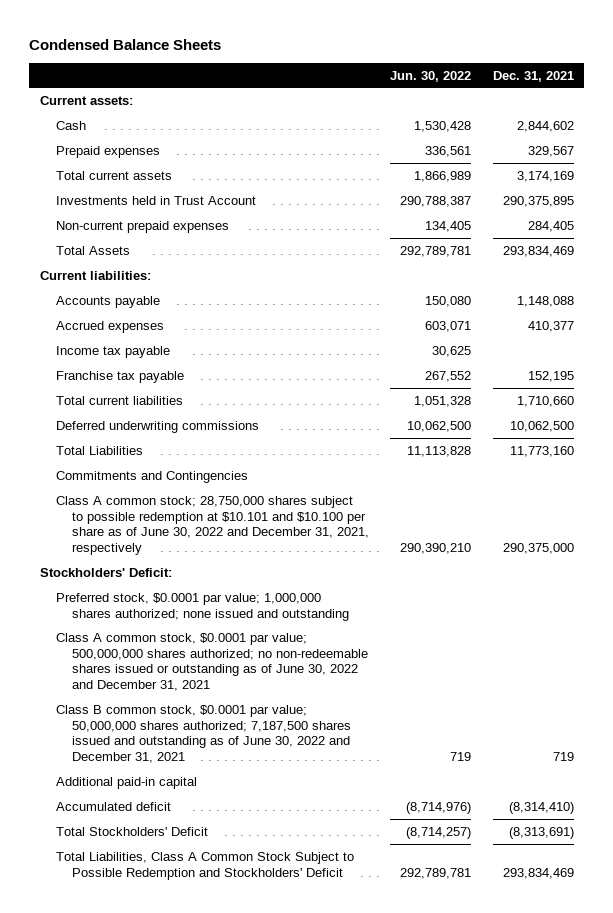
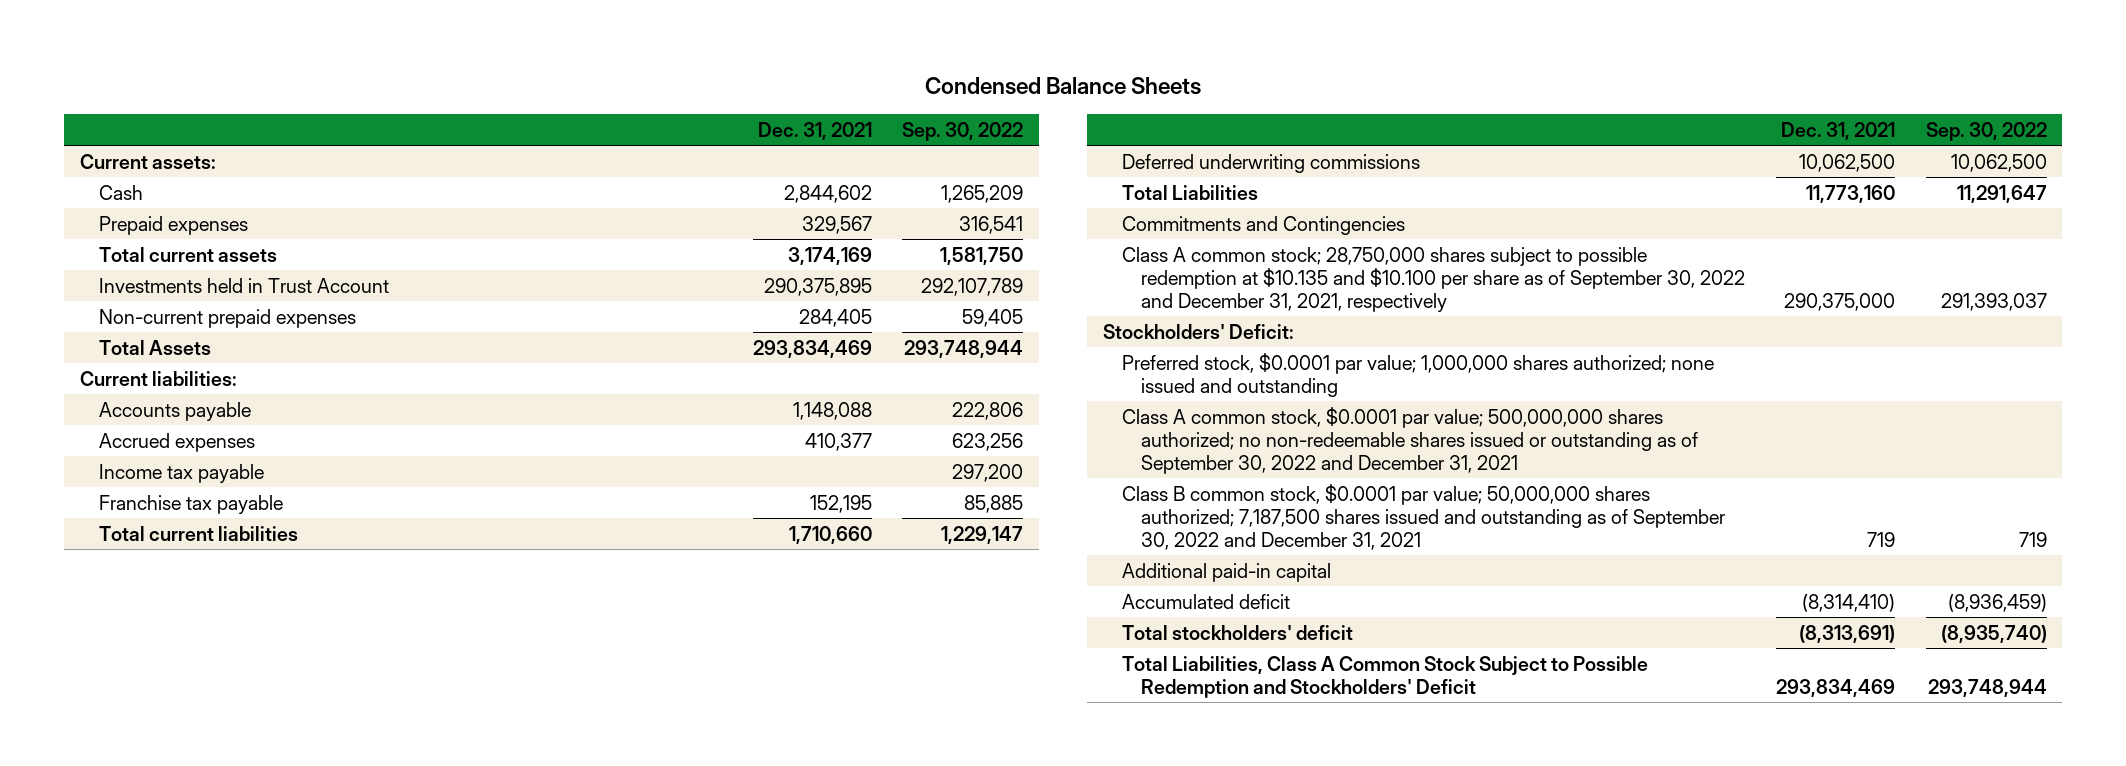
[390,70,472,82] Jun. 30, 2022 -> none
none -> [902,121,1024,141] Sep. 30, 2022
[56,495,370,556] Class A common stock; 28,750,000 shares subject to possible redemption at $10.101 and $10.100 per share as of June 30, 2022 and December 31, 2021, respectively -> [1121,246,1746,312] Class A common stock; 28,750,000 shares subject to possible redemption at $10.135 and $10.100 per share as of September 30, 2022 and December 31, 2021, respectively
[56,632,369,692] Class A common stock, $0.0001 par value; 500,000,000 shares authorized; no non-redeemable shares issued or outstanding as of June 30, 2022 and December 31, 2021 -> [1121,406,1699,474] Class A common stock, $0.0001 par value; 500,000,000 shares authorized; no non-redeemable shares issued or outstanding as of September 30, 2022 and December 31, 2021
[56,704,352,764] Class B common stock, $0.0001 par value; 50,000,000 shares authorized; 7,187,500 shares issued and outstanding as of June 30, 2022 and December 31, 2021 -> [1121,483,1726,550] Class B common stock, $0.0001 par value; 50,000,000 shares authorized; 7,187,500 shares issued and outstanding as of September 30, 2022 and December 31, 2021
[56,826,209,836] Total Stockholders' Deficit -> [1121,624,1353,640] Total stockholders' deficit

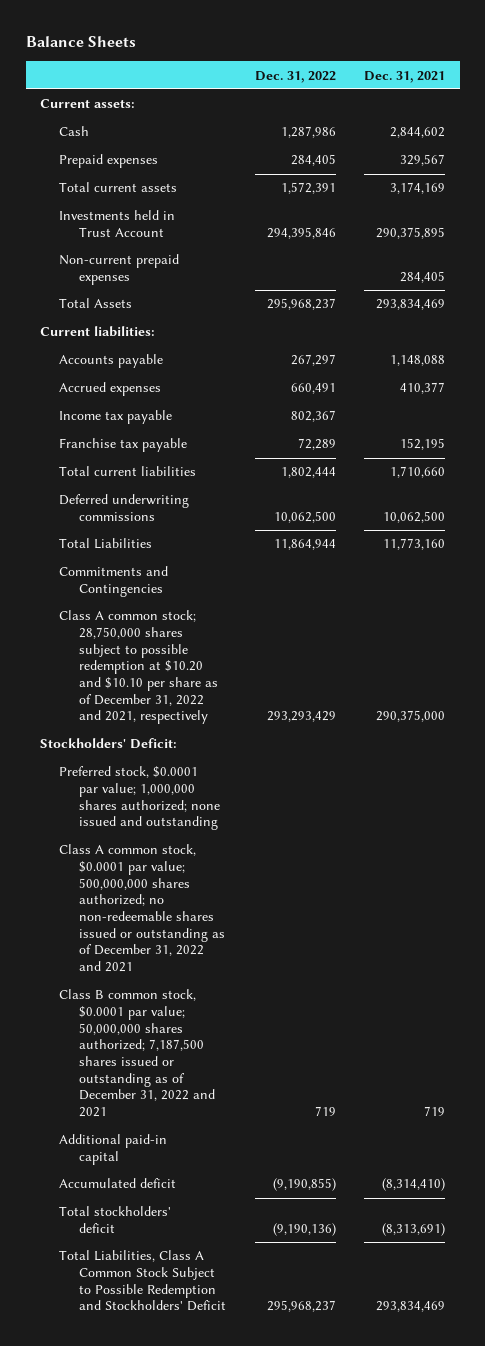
[925,77,1202,96] Condensed Balance Sheets -> [25,36,136,48] Balance Sheets
[902,121,1024,141] Sep. 30, 2022 -> none
none -> [254,70,336,83] Dec. 31, 2022
[1121,246,1746,312] Class A common stock; 28,750,000 shares subject to possible redemption at $10.135 and $10.100 per share as of September 30, 2022 and December 31, 2021, respectively -> [59,610,218,725] Class A common stock; 28,750,000 shares subject to possible redemption at $10.20 and $10.10 per share as of December 31, 2022 and 2021, respectively
[1121,352,1714,397] Preferred stock, $0.0001 par value; 1,000,000 shares authorized; none issued and outstanding -> [59,766,220,831] Preferred stock, $0.0001 par value; 1,000,000 shares authorized; none issued and outstanding
[1121,406,1699,474] Class A common stock, $0.0001 par value; 500,000,000 shares authorized; no non-redeemable shares issued or outstanding as of September 30, 2022 and December 31, 2021 -> [59,844,225,973] Class A common stock, $0.0001 par value; 500,000,000 shares authorized; no non-redeemable shares issued or outstanding as of December 31, 2022 and 2021
[1121,483,1726,550] Class B common stock, $0.0001 par value; 50,000,000 shares authorized; 7,187,500 shares issued and outstanding as of September 30, 2022 and December 31, 2021 -> [59,989,215,1118] Class B common stock, $0.0001 par value; 50,000,000 shares authorized; 7,187,500 shares issued or outstanding as of December 31, 2022 and 2021

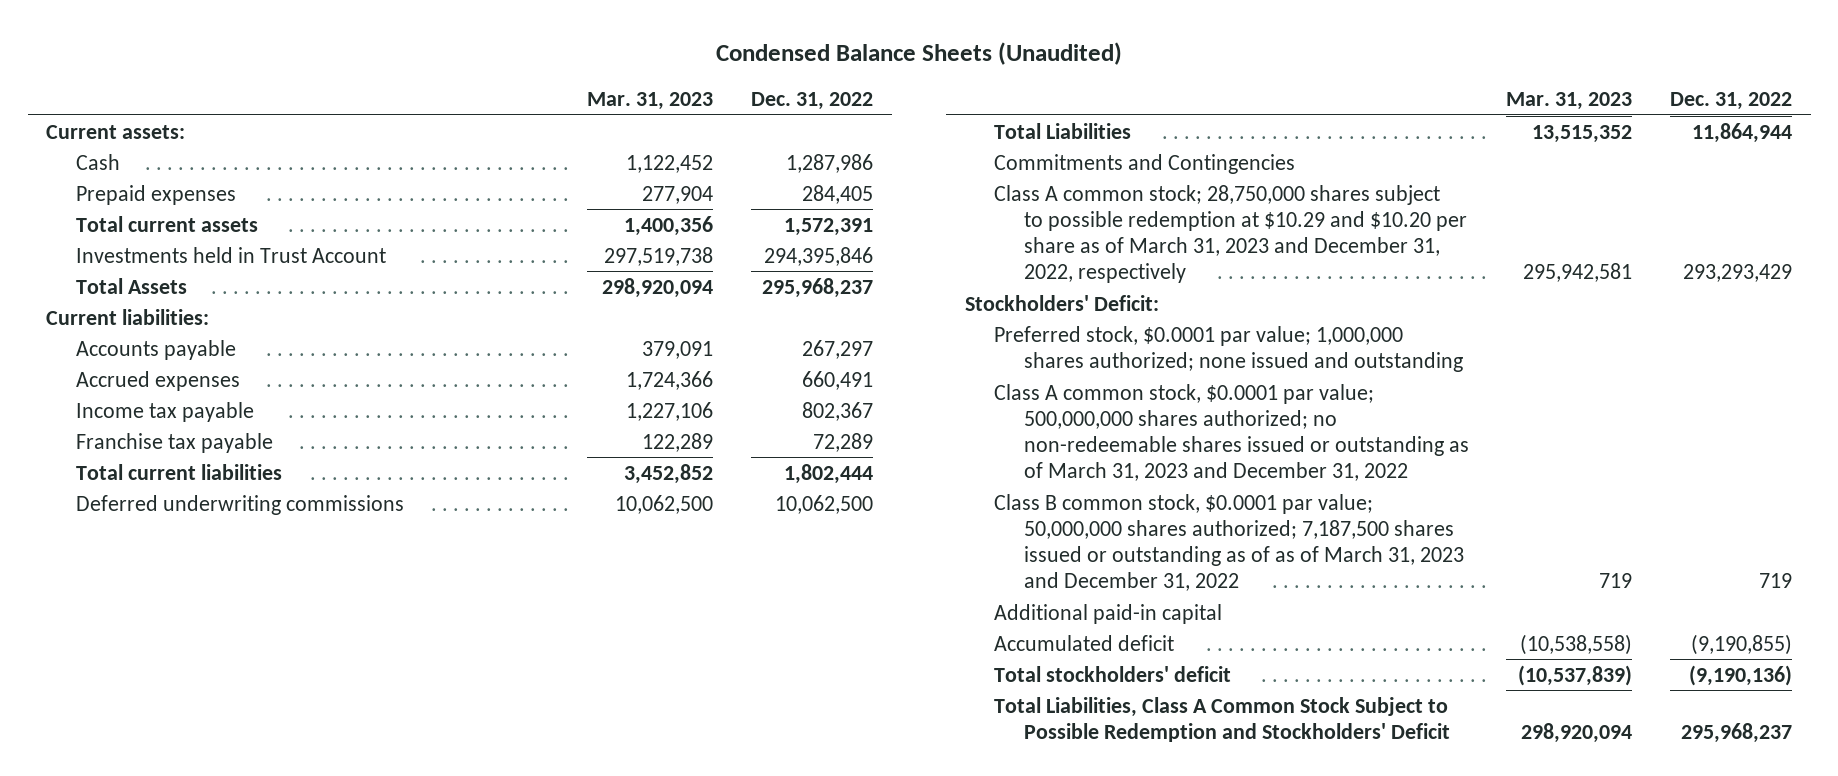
[25,36,136,48] Balance Sheets -> [716,42,1123,66] Condensed Balance Sheets (Unaudited)
[364,70,446,83] Dec. 31, 2021 -> none
none -> [587,91,714,110] Mar. 31, 2023
[59,254,180,286] Non-current prepaid expenses -> none
[59,610,218,725] Class A common stock; 28,750,000 shares subject to possible redemption at $10.20 and $10.10 per share as of December 31, 2022 and 2021, respectively -> [994,184,1467,284] Class A common stock; 28,750,000 shares subject to possible redemption at $10.29 and $10.20 per share as of March 31, 2023 and December 31, 2022, respectively
[59,844,225,973] Class A common stock, $0.0001 par value; 500,000,000 shares authorized; no non-redeemable shares issued or outstanding as of December 31, 2022 and 2021 -> [994,383,1469,482] Class A common stock, $0.0001 par value; 500,000,000 shares authorized; no non-redeemable shares issued or outstanding as of March 31, 2023 and December 31, 2022
[59,989,215,1118] Class B common stock, $0.0001 par value; 50,000,000 shares authorized; 7,187,500 shares issued or outstanding as of December 31, 2022 and 2021 -> [994,493,1464,592] Class B common stock, $0.0001 par value; 50,000,000 shares authorized; 7,187,500 shares issued or outstanding as of as of March 31, 2023 and December 31, 2022

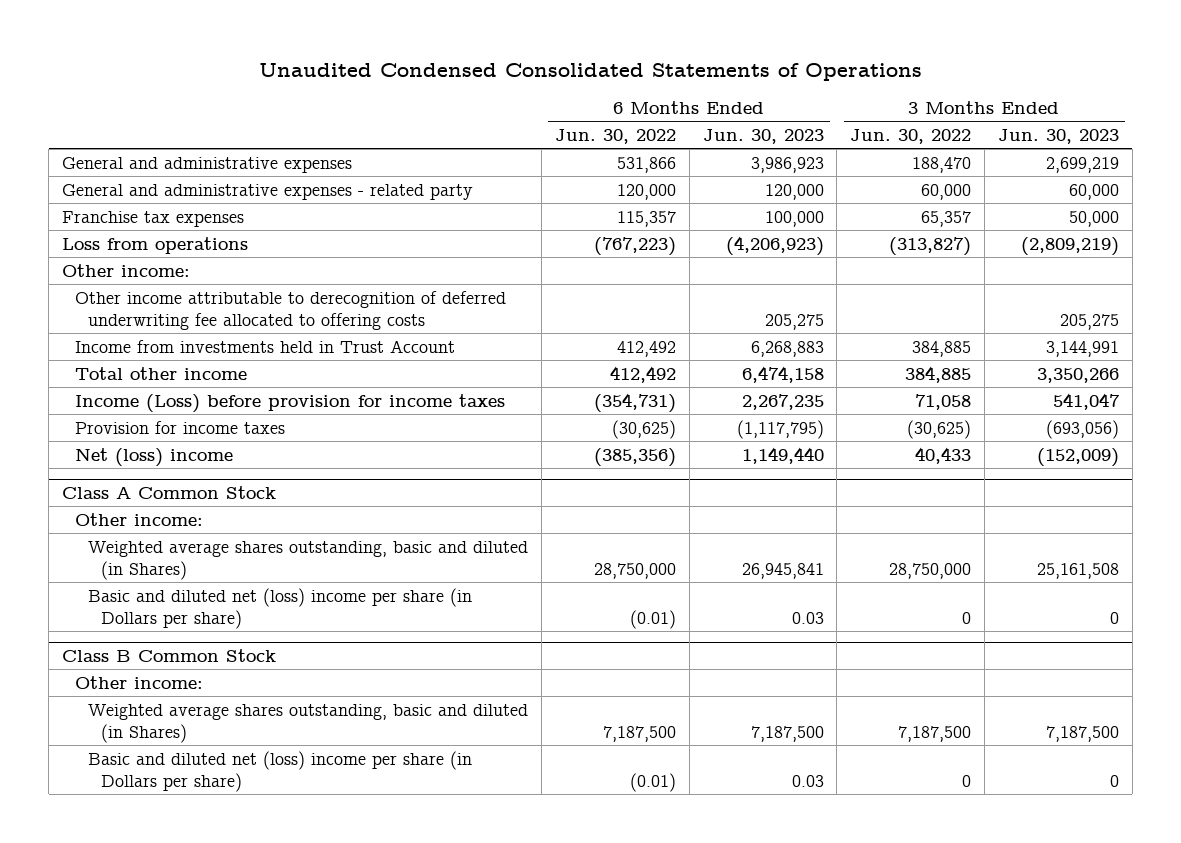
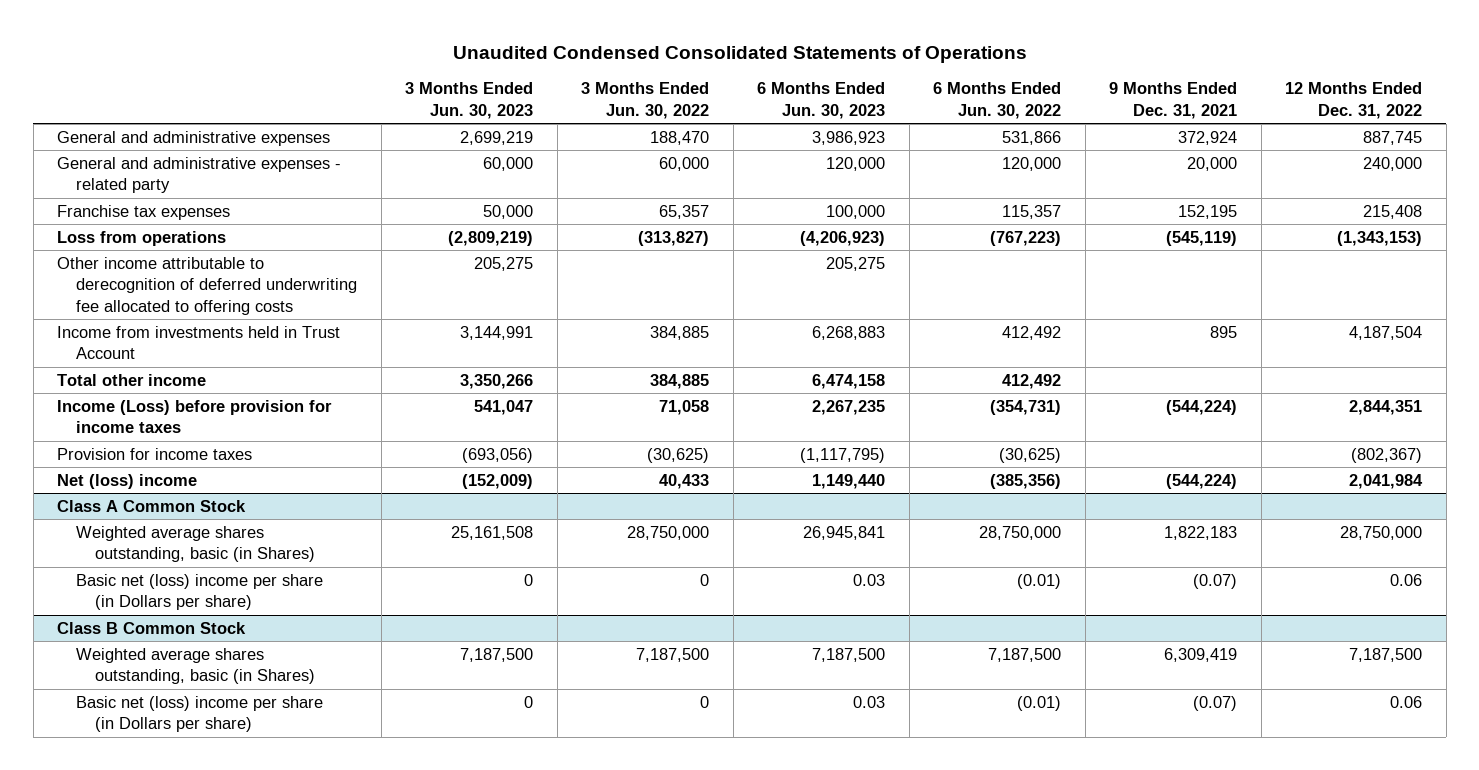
none -> [1109,82,1238,119] 9 Months Ended Dec. 31, 2021
none -> [1285,82,1423,119] 12 Months Ended Dec. 31, 2022
[62,263,191,277] Other income: -> none
[75,512,204,526] Other income: -> none
[88,540,529,580] Weighted average shares outstanding, basic and diluted (in Shares) -> [76,525,316,563] Weighted average shares outstanding, basic (in Shares)
[88,587,473,629] Basic and diluted net (loss) income per share (in Dollars per share) -> [76,573,324,611] Basic net (loss) income per share (in Dollars per share)
[75,675,204,689] Other income: -> none
[88,703,529,743] Weighted average shares outstanding, basic and diluted (in Shares) -> [76,647,316,685] Weighted average shares outstanding, basic (in Shares)
[88,750,473,792] Basic and diluted net (loss) income per share (in Dollars per share) -> [76,695,324,733] Basic net (loss) income per share (in Dollars per share)

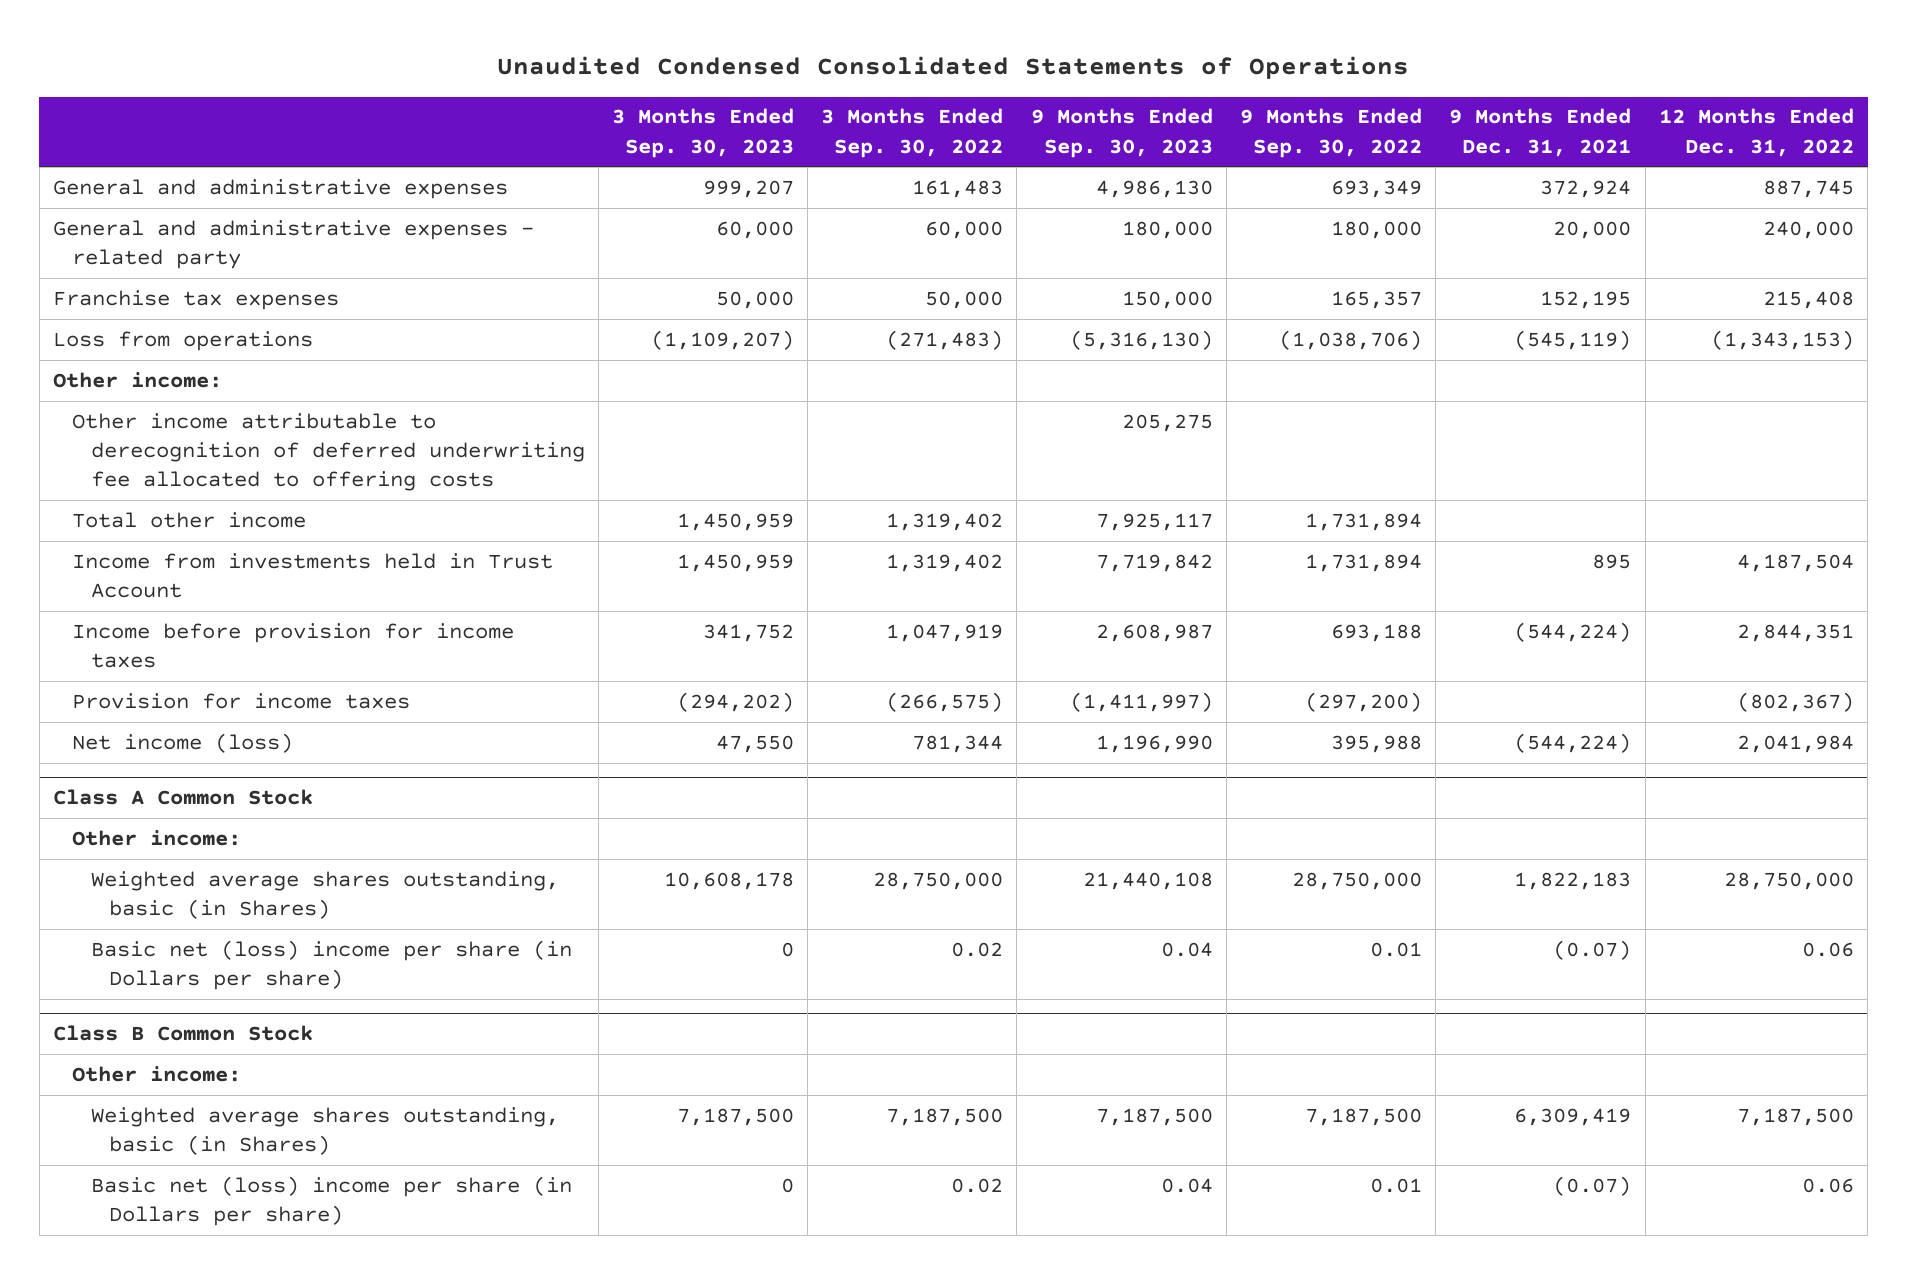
[405,82,534,119] 3 Months Ended Jun. 30, 2023 -> none
[581,82,710,119] 3 Months Ended Jun. 30, 2022 -> none
[757,82,886,119] 6 Months Ended Jun. 30, 2023 -> none
[933,82,1062,119] 6 Months Ended Jun. 30, 2022 -> none
none -> [611,108,794,158] 3 Months Ended Sep. 30, 2023
none -> [821,108,1004,158] 3 Months Ended Sep. 30, 2022
none -> [1030,108,1213,158] 9 Months Ended Sep. 30, 2023
none -> [1240,108,1423,158] 9 Months Ended Sep. 30, 2022
none -> [53,371,223,388] Other income:
[57,325,341,360] Income from investments held in Trust Account -> [71,552,553,599] Income from investments held in Trust Account
[57,399,333,434] Income (Loss) before provision for income taxes -> [71,622,514,669] Income before provision for income taxes
[57,473,198,489] Net (loss) income -> [71,732,293,753] Net income (loss)
none -> [71,829,241,846] Other income:
none -> [71,1065,241,1082] Other income:

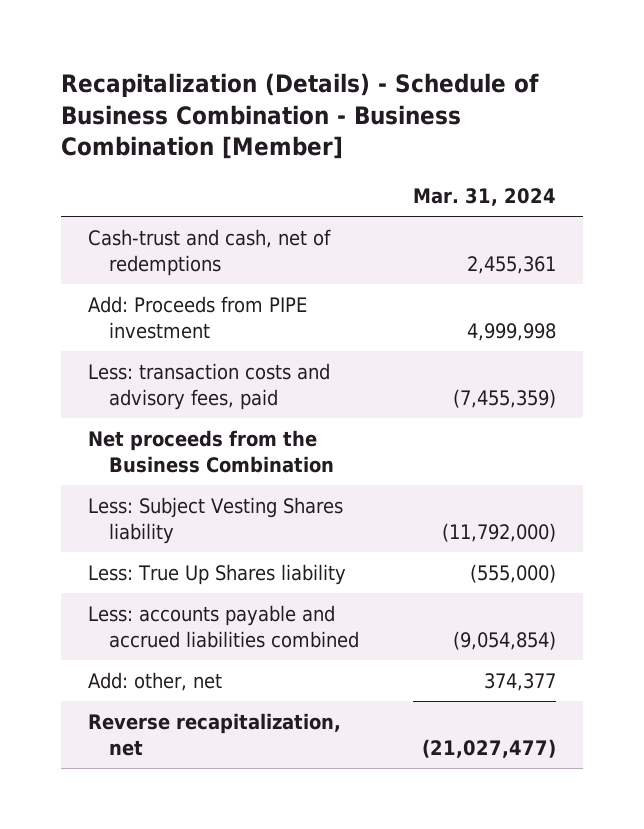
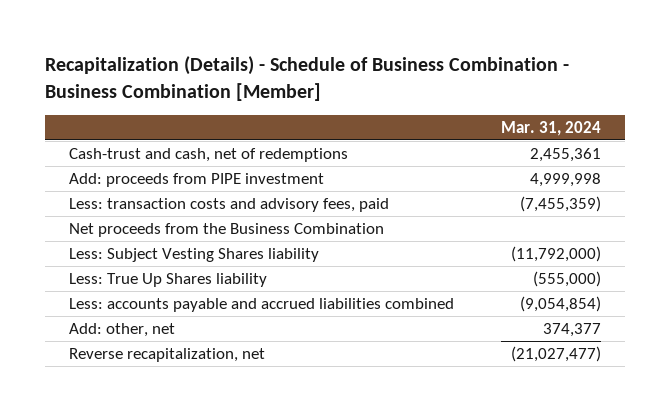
[87,295,307,339] Add: Proceeds from PIPE investment -> [68,172,324,187] Add: proceeds from PIPE investment

